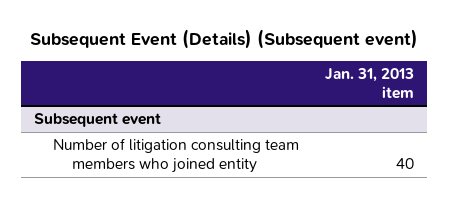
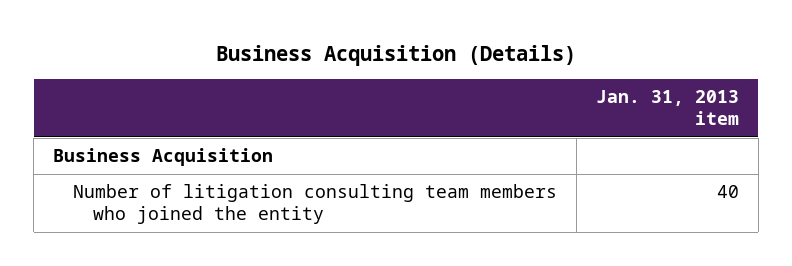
[30,29,419,50] Subsequent Event (Details) (Subsequent event) -> [215,45,576,67] Business Acquisition (Details)
[34,113,162,128] Subsequent event -> none
none -> [52,148,273,167] Business Acquisition
[53,138,300,174] Number of litigation consulting team members who joined entity -> [72,184,557,225] Number of litigation consulting team members who joined the entity

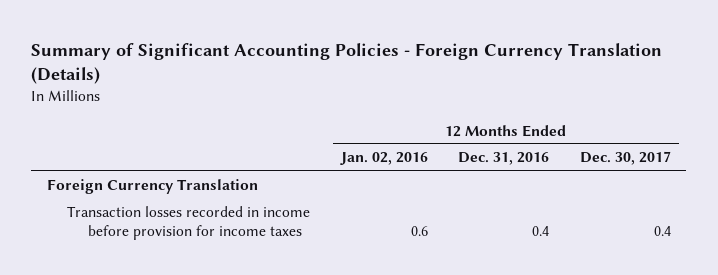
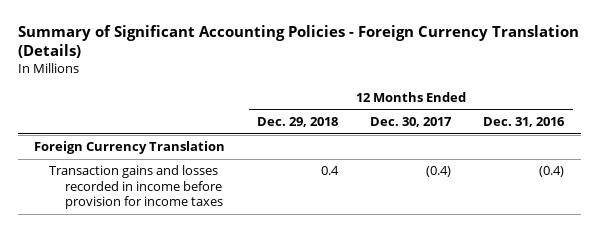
[339,152,428,166] Jan. 02, 2016 -> none
none -> [256,117,338,128] Dec. 29, 2018
[67,206,311,241] Transaction losses recorded in income before provision for income taxes -> [49,165,223,209] Transaction gains and losses recorded in income before provision for income taxes
[532,226,550,237] 0.4 -> [539,166,565,178] (0.4)
[654,226,672,237] 0.4 -> [426,166,452,178] (0.4)

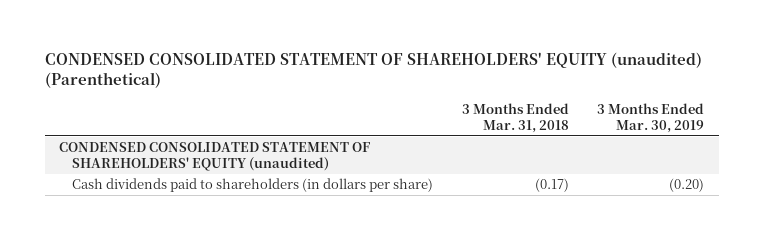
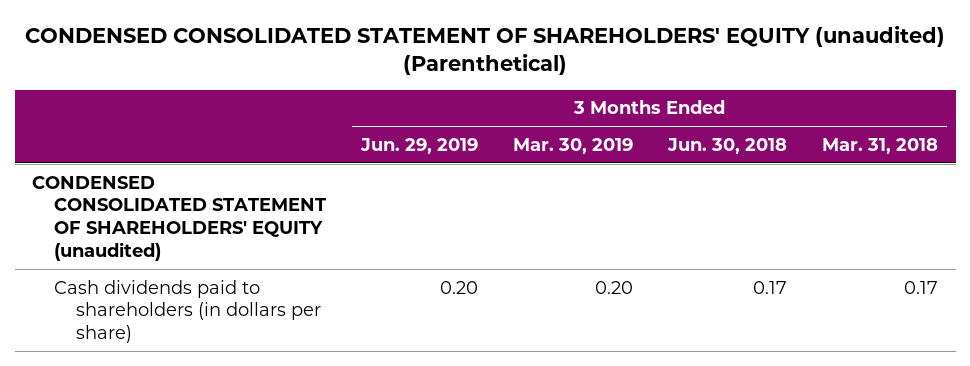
none -> [360,137,479,154] Jun. 29, 2019
none -> [667,137,788,154] Jun. 30, 2018
[534,178,569,193] (0.17) -> [904,280,939,294] 0.17
[669,178,705,193] (0.20) -> [595,280,634,294] 0.20

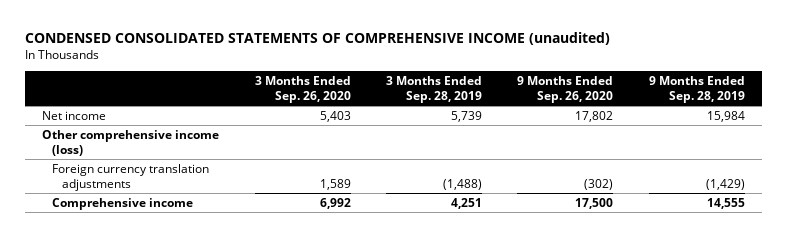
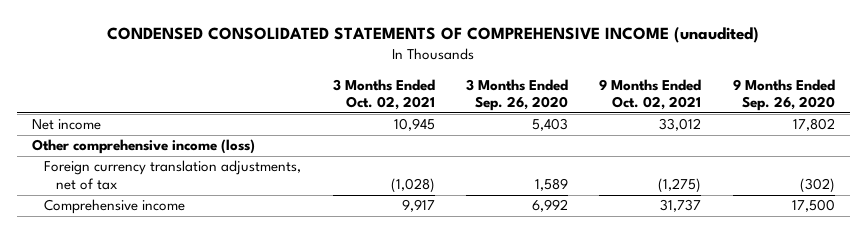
[386,76,483,103] 3 Months Ended Sep. 28, 2019 -> none
[648,76,745,103] 9 Months Ended Sep. 28, 2019 -> none
none -> [332,78,435,111] 3 Months Ended Oct. 02, 2021
none -> [599,78,702,111] 9 Months Ended Oct. 02, 2021
[52,163,210,191] Foreign currency translation adjustments -> [44,160,302,191] Foreign currency translation adjustments, net of tax

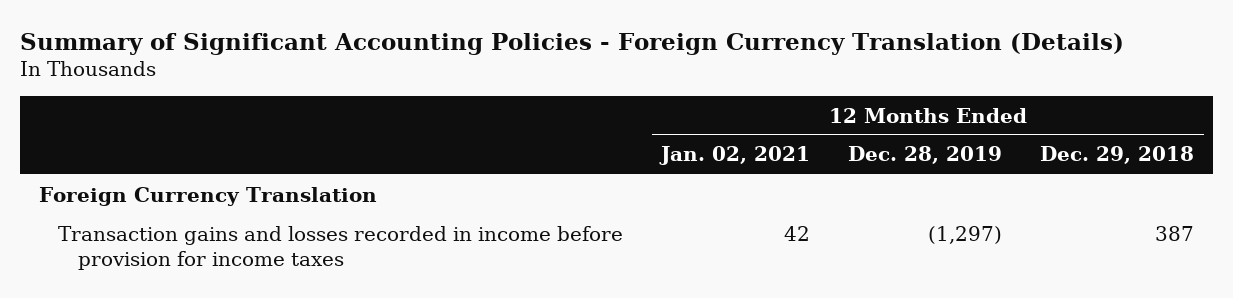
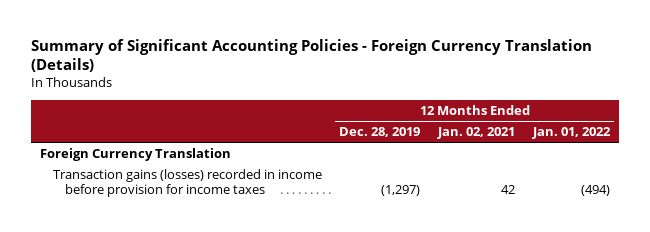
[1040,146,1195,165] Dec. 29, 2018 -> none
none -> [531,127,611,140] Jan. 01, 2022
[58,225,624,270] Transaction gains and losses recorded in income before provision for income taxes -> [52,169,322,198] Transaction gains (losses) recorded in income before provision for income taxes

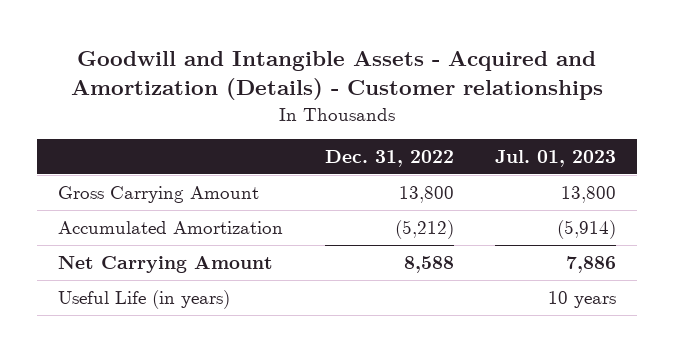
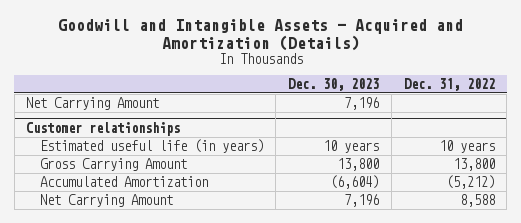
[71,51,604,101] Goodwill and Intangible Assets - Acquired and Amortization (Details) - Customer relationships -> [57,19,463,51] Goodwill and Intangible Assets - Acquired and Amortization (Details)
[495,150,617,168] Jul. 01, 2023 -> none
none -> [288,77,380,91] Dec. 30, 2023
none -> [26,97,160,111] Net Carrying Amount
none -> [26,121,181,136] Customer relationships
none -> [39,139,264,154] Estimated useful life (in years)
[58,289,231,309] Useful Life (in years) -> none

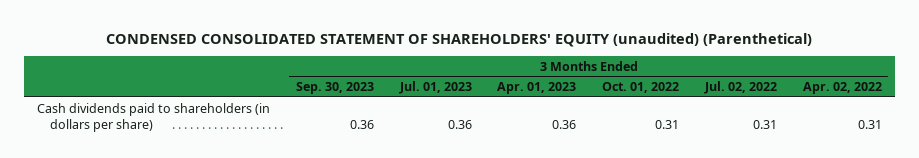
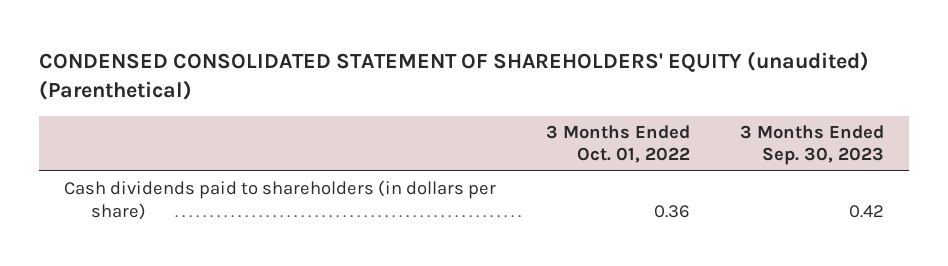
[398,80,472,94] Jul. 01, 2023 -> none
[497,81,577,94] Apr. 01, 2023 -> none
[703,80,777,94] Jul. 02, 2022 -> none
[802,81,882,94] Apr. 02, 2022 -> none
[349,119,374,129] 0.36 -> [849,204,885,218] 0.42
[655,119,680,129] 0.31 -> [654,204,691,218] 0.36

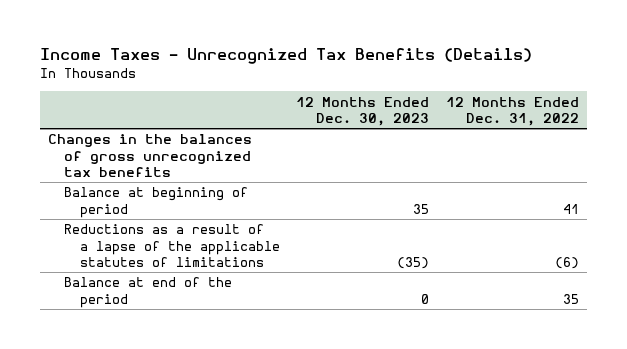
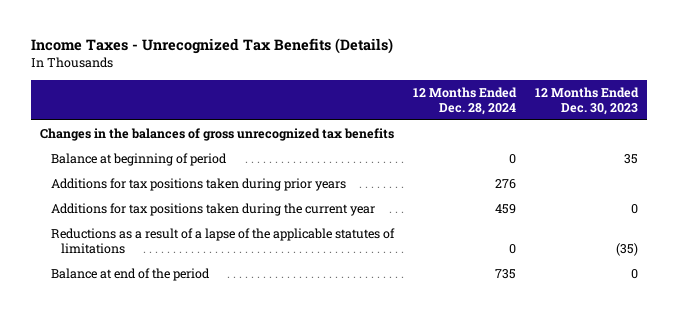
[445,96,579,127] 12 Months Ended Dec. 31, 2022 -> none
none -> [413,86,518,115] 12 Months Ended Dec. 28, 2024
none -> [50,177,346,191] Additions for tax positions taken during prior years
none -> [50,202,375,216] Additions for tax positions taken during the current year

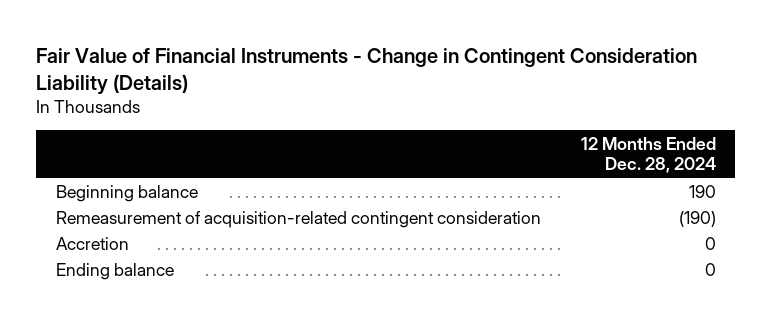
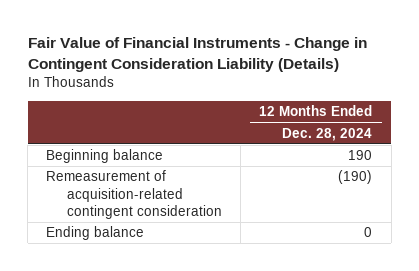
[55,236,129,250] Accretion -> none

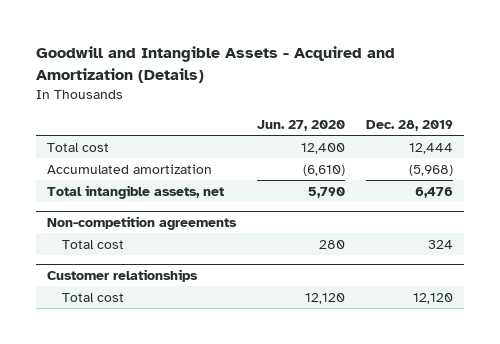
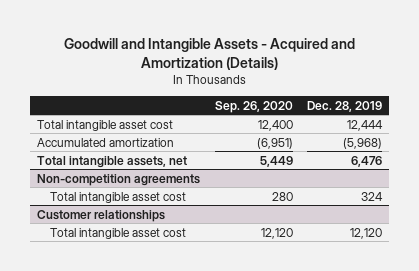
[256,119,345,131] Jun. 27, 2020 -> none
none -> [214,100,293,113] Sep. 26, 2020
[46,142,109,152] Total cost -> [37,119,174,131] Total intangible asset cost
[61,239,124,249] Total cost -> [50,191,187,203] Total intangible asset cost
[61,292,124,302] Total cost -> [50,227,187,239] Total intangible asset cost

